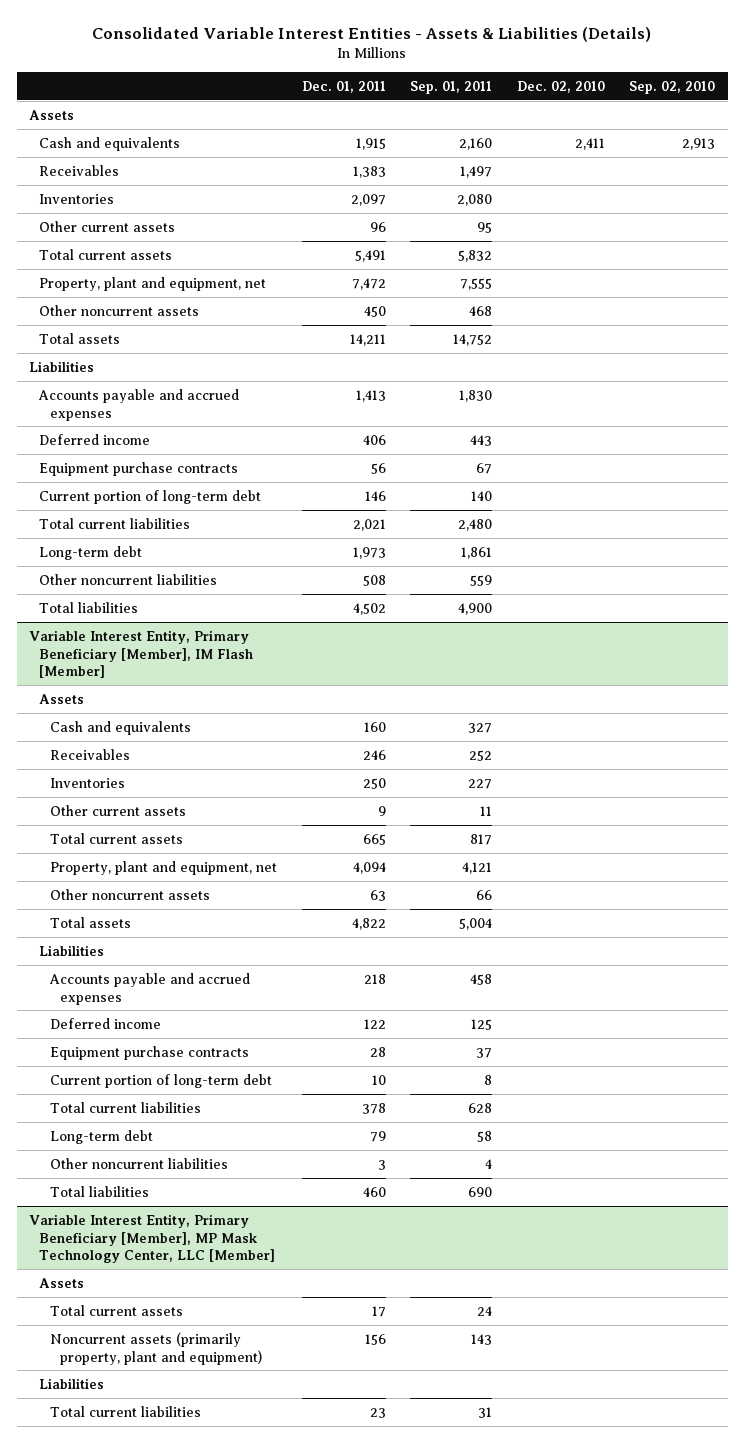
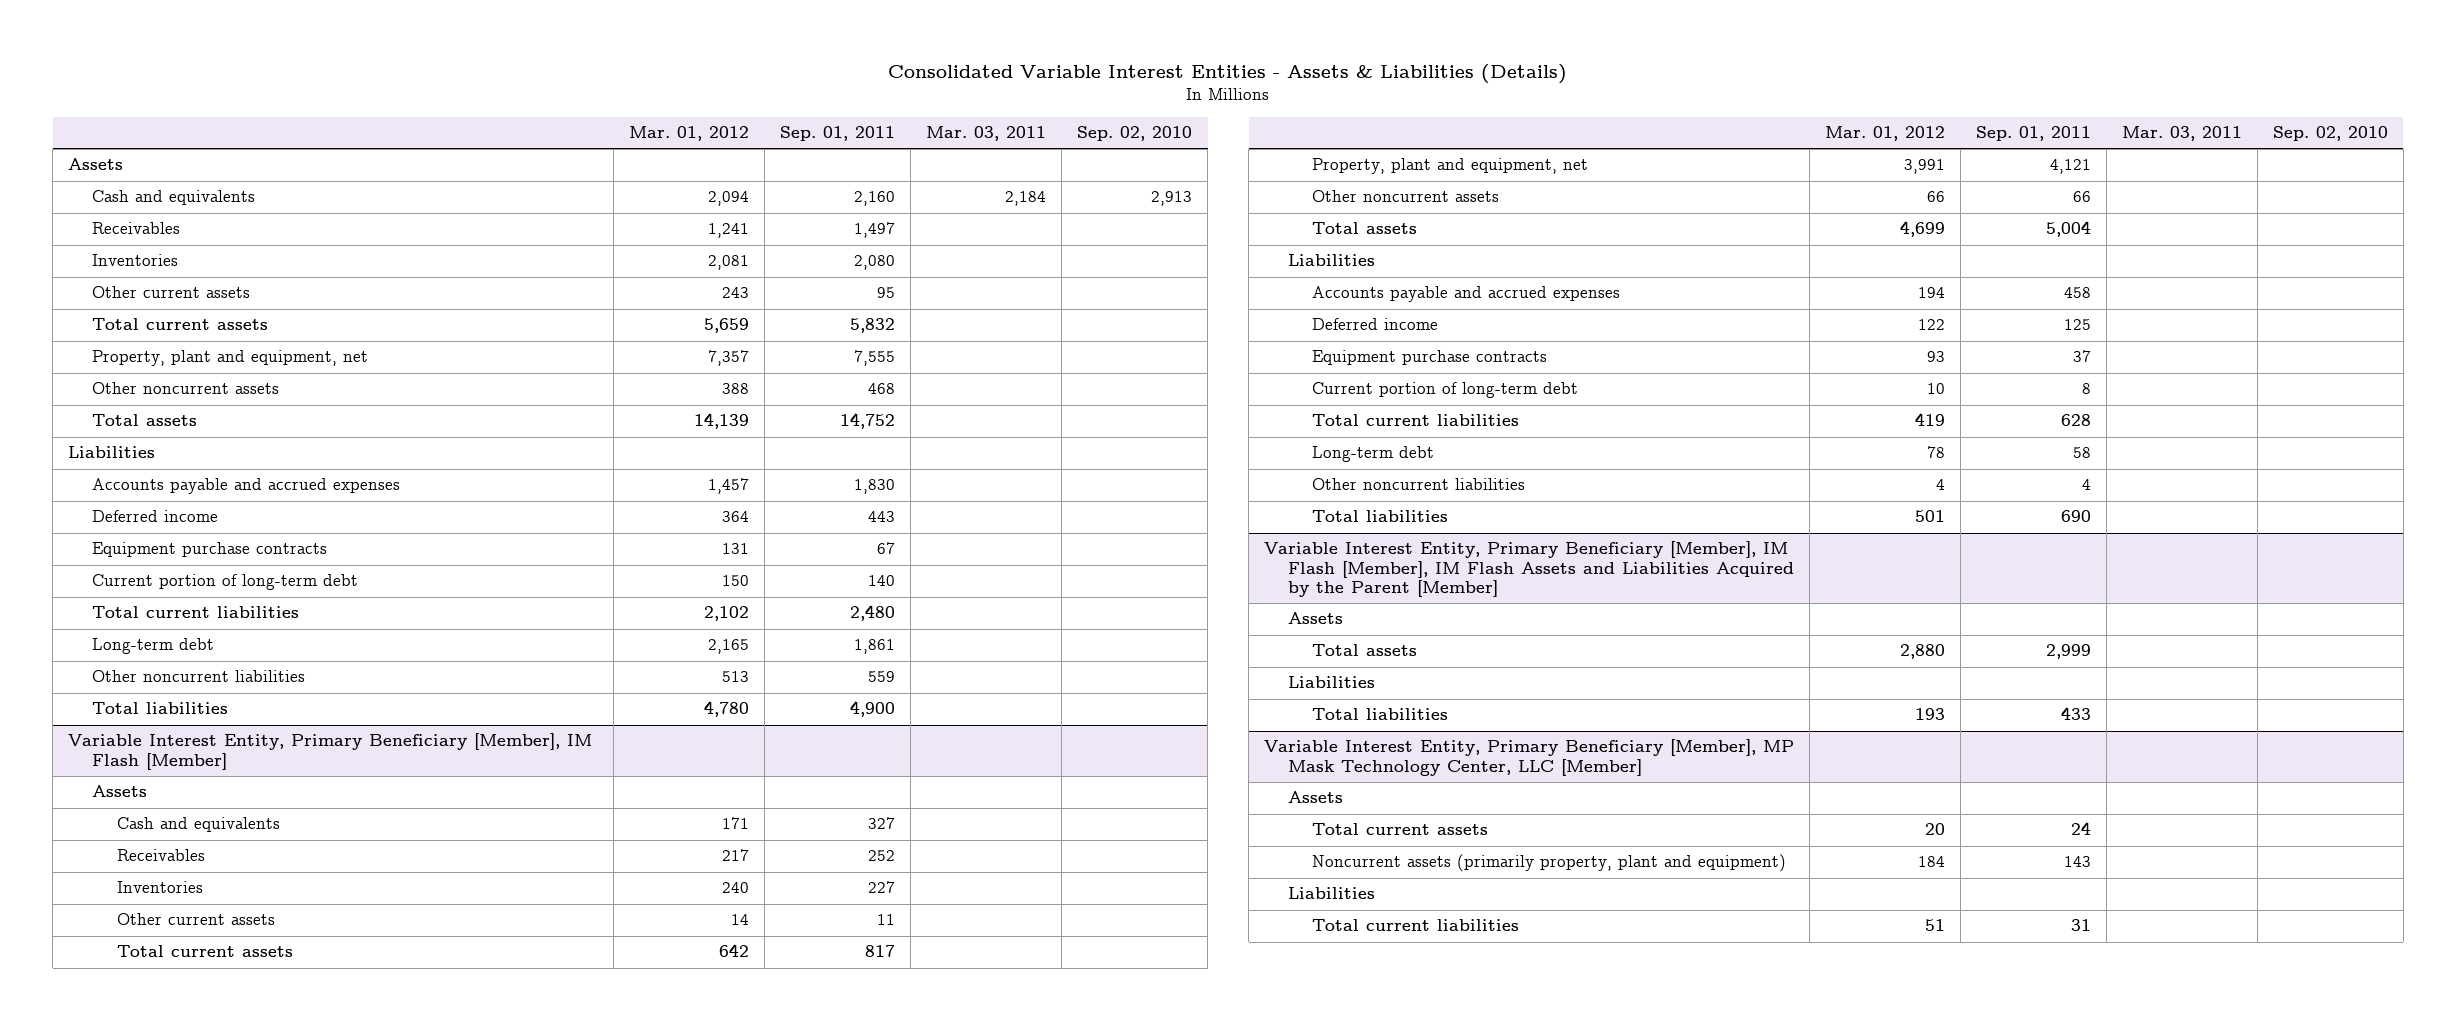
[301,80,386,93] Dec. 01, 2011 -> none
[516,80,605,93] Dec. 02, 2010 -> none
none -> [629,126,750,142] Mar. 01, 2012
none -> [926,126,1047,142] Mar. 03, 2011
none -> [1263,541,1795,598] Variable Interest Entity, Primary Beneficiary [Member], IM Flash [Member], IM Flash Assets and Liabilities Acquired by the Parent [Member]
none -> [1288,612,1344,625] Assets
none -> [1312,644,1418,657] Total assets
none -> [1288,676,1376,689] Liabilities
none -> [1312,708,1449,721] Total liabilities

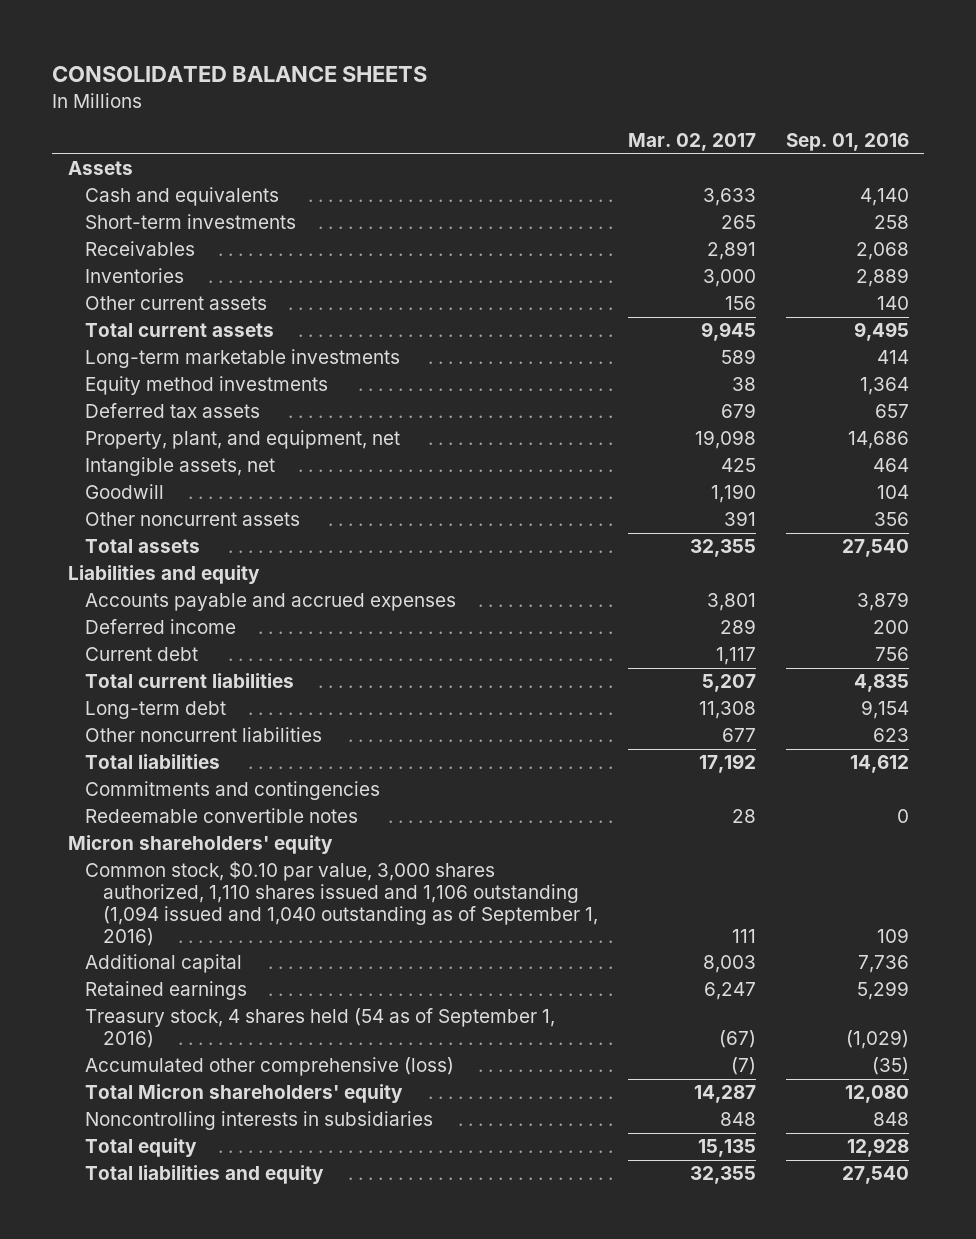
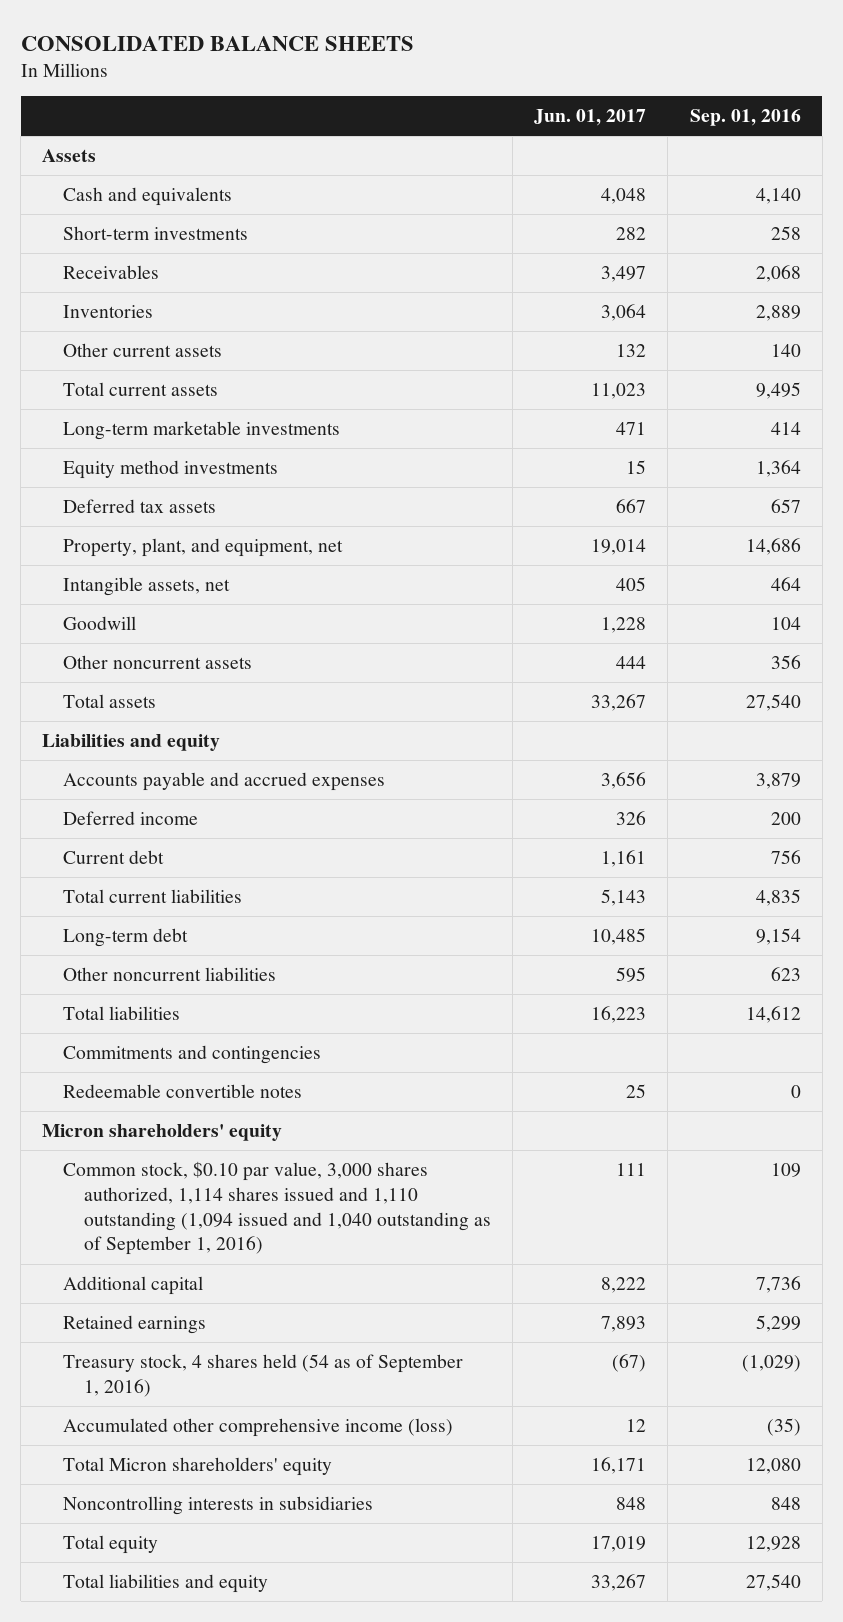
[627,133,756,152] Mar. 02, 2017 -> none
none -> [534,109,647,127] Jun. 01, 2017
[85,861,598,947] Common stock, $0.10 par value, 3,000 shares authorized, 1,110 shares issued and 1,106 outstanding (1,094 issued and 1,040 outstanding as of September 1, 2016) -> [63,1160,492,1256] Common stock, $0.10 par value, 3,000 shares authorized, 1,114 shares issued and 1,110 outstanding (1,094 issued and 1,040 outstanding as of September 1, 2016)
[85,1057,455,1077] Accumulated other comprehensive (loss) -> [63,1417,454,1437] Accumulated other comprehensive income (loss)

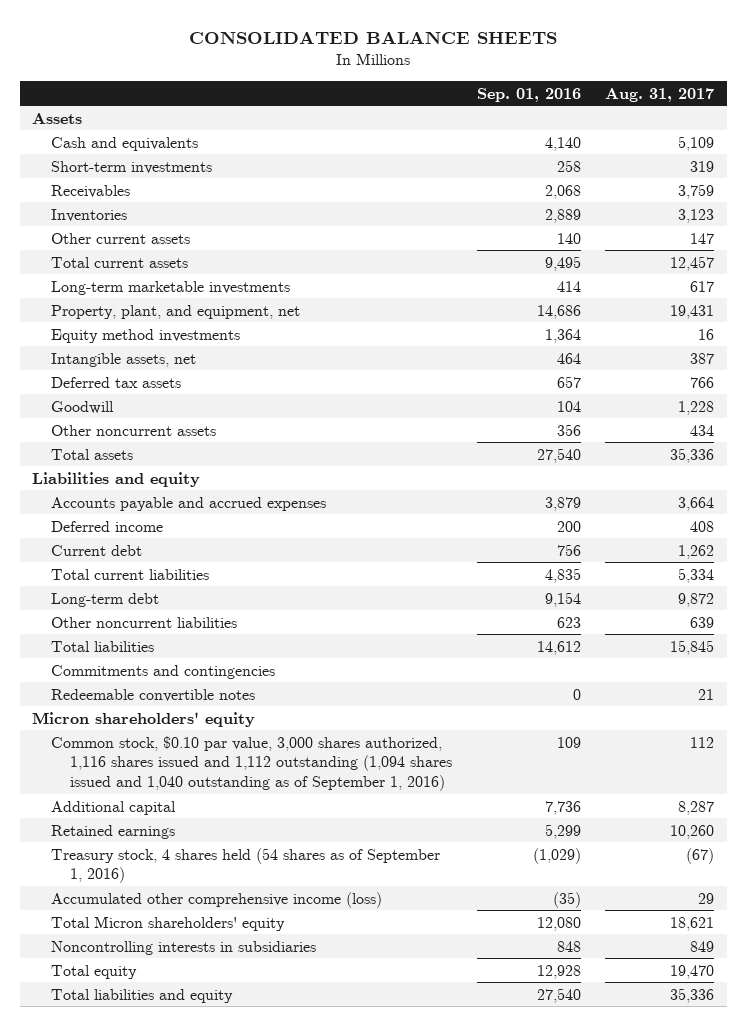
[534,109,647,127] Jun. 01, 2017 -> none
none -> [605,87,715,102] Aug. 31, 2017
[63,459,279,479] Equity method investments -> [51,328,241,343] Equity method investments
[63,498,217,513] Deferred tax assets -> [51,376,182,388] Deferred tax assets
[63,1160,492,1256] Common stock, $0.10 par value, 3,000 shares authorized, 1,114 shares issued and 1,110 outstanding (1,094 issued and 1,040 outstanding as of September 1, 2016) -> [51,735,453,792] Common stock, $0.10 par value, 3,000 shares authorized, 1,116 shares issued and 1,112 outstanding (1,094 shares issued and 1,040 outstanding as of September 1, 2016)
[63,1353,464,1397] Treasury stock, 4 shares held (54 as of September 1, 2016) -> [51,847,441,884] Treasury stock, 4 shares held (54 shares as of September 1, 2016)

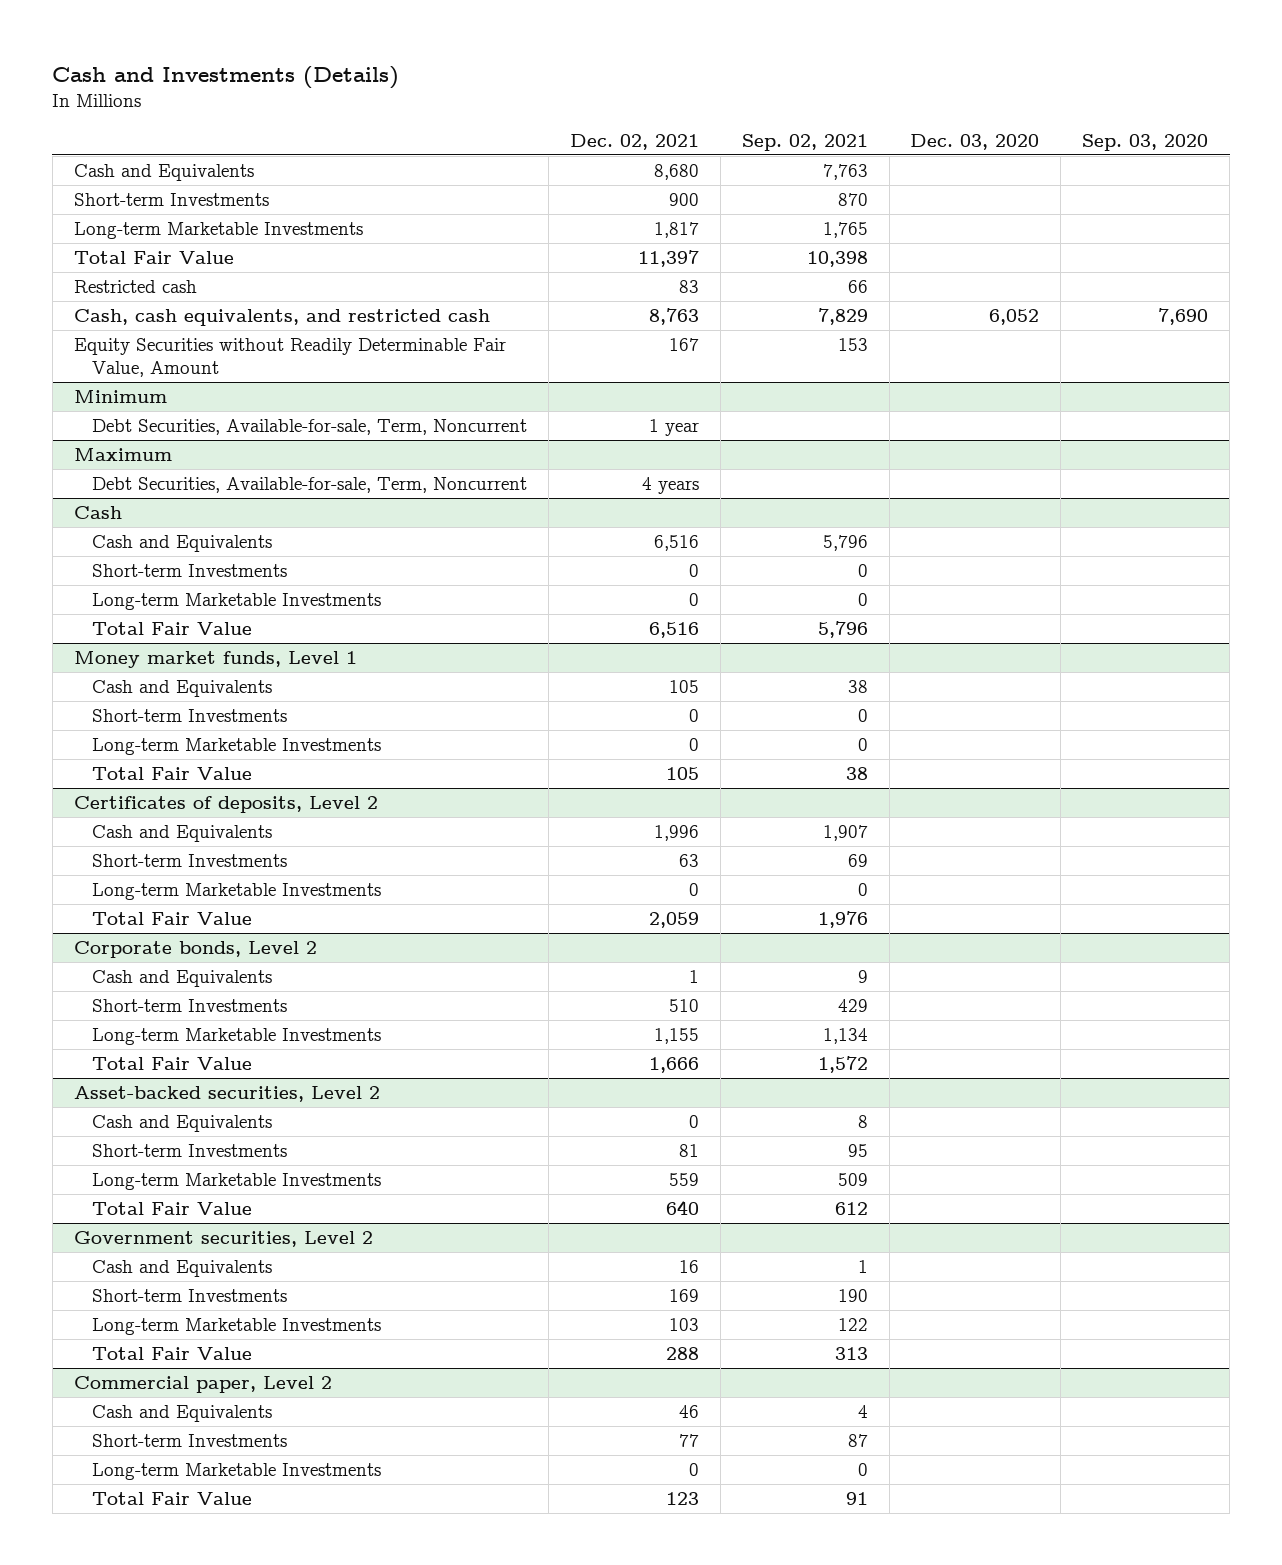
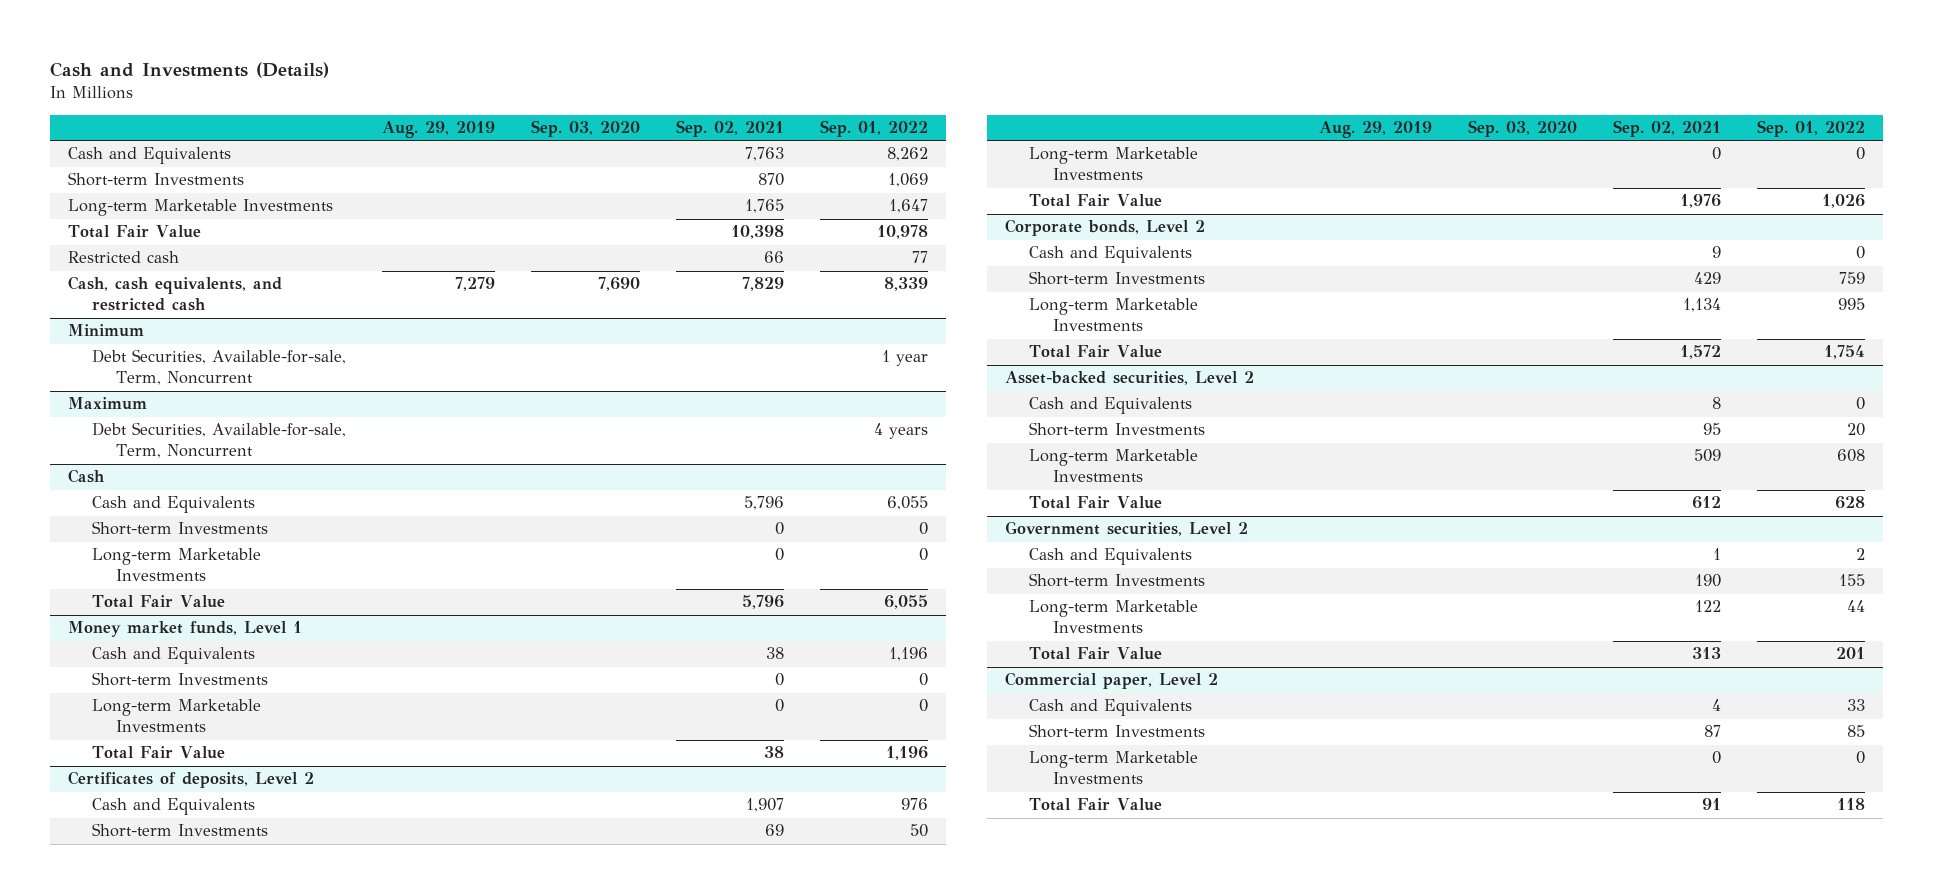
[569,133,699,150] Dec. 02, 2021 -> none
[910,133,1040,150] Dec. 03, 2020 -> none
none -> [382,121,496,139] Aug. 29, 2019
none -> [819,120,928,138] Sep. 01, 2022
[73,338,506,377] Equity Securities without Readily Determinable Fair Value, Amount -> none

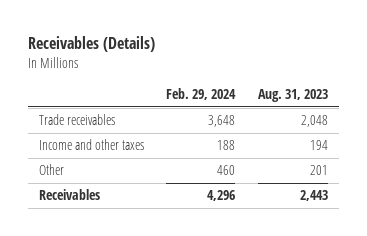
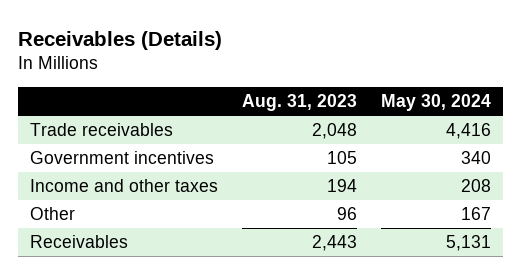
[166,88,237,101] Feb. 29, 2024 -> none
none -> [381,94,492,112] May 30, 2024
none -> [30,151,215,165] Government incentives
[309,165,328,176] 201 -> [337,207,358,221] 96

